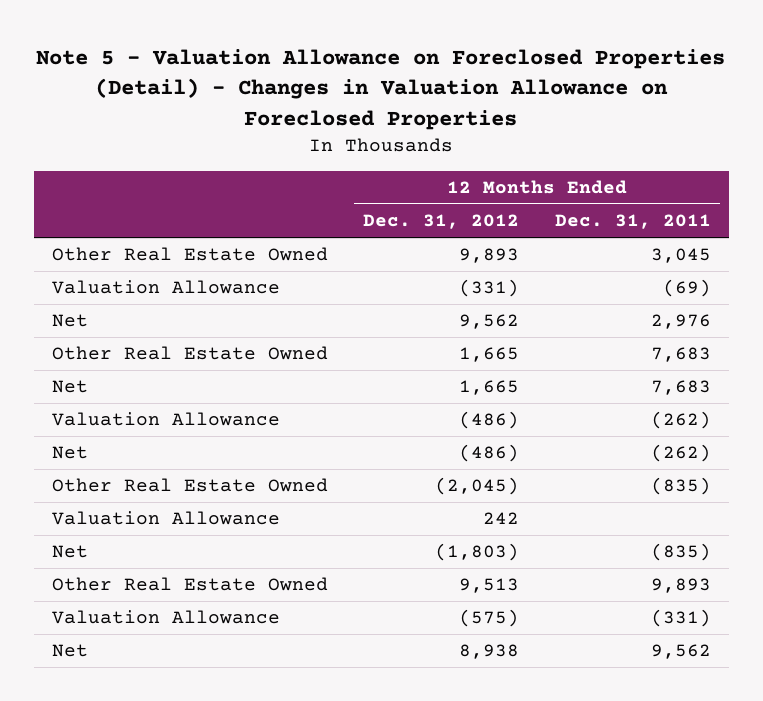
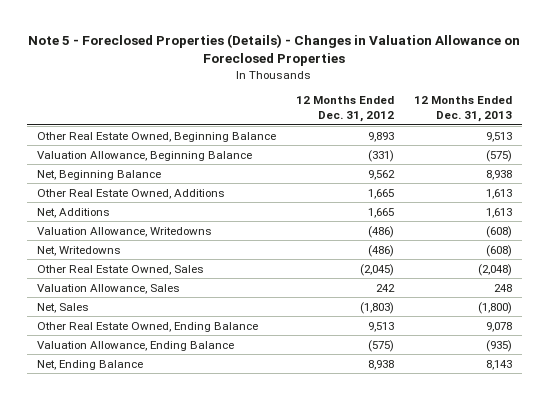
[36,49,726,130] Note 5 - Valuation Allowance on Foreclosed Properties (Detail) - Changes in Valuation Allowance on Foreclosed Properties -> [28,33,521,67] Note 5 - Foreclosed Properties (Details) - Changes in Valuation Allowance on Foreclosed Properties
[555,214,712,230] Dec. 31, 2011 -> none
none -> [413,96,512,123] 12 Months Ended Dec. 31, 2013
[51,247,328,262] Other Real Estate Owned -> [36,131,276,142] Other Real Estate Owned, Beginning Balance
[51,280,280,295] Valuation Allowance -> [36,150,252,161] Valuation Allowance, Beginning Balance
[51,314,88,328] Net -> [36,169,161,180] Net, Beginning Balance
[51,346,328,361] Other Real Estate Owned -> [36,188,225,199] Other Real Estate Owned, Additions
[51,380,88,394] Net -> [36,207,110,218] Net, Additions
[51,412,280,427] Valuation Allowance -> [36,226,212,237] Valuation Allowance, Writedowns
[51,446,88,460] Net -> [36,245,121,256] Net, Writedowns
[51,478,328,493] Other Real Estate Owned -> [36,264,204,275] Other Real Estate Owned, Sales
[51,511,280,526] Valuation Allowance -> [36,283,180,294] Valuation Allowance, Sales
[51,545,88,559] Net -> [36,302,89,313] Net, Sales
[51,577,328,592] Other Real Estate Owned -> [36,321,258,332] Other Real Estate Owned, Ending Balance
[51,610,280,625] Valuation Allowance -> [36,340,234,351] Valuation Allowance, Ending Balance
[51,644,88,658] Net -> [36,359,143,370] Net, Ending Balance

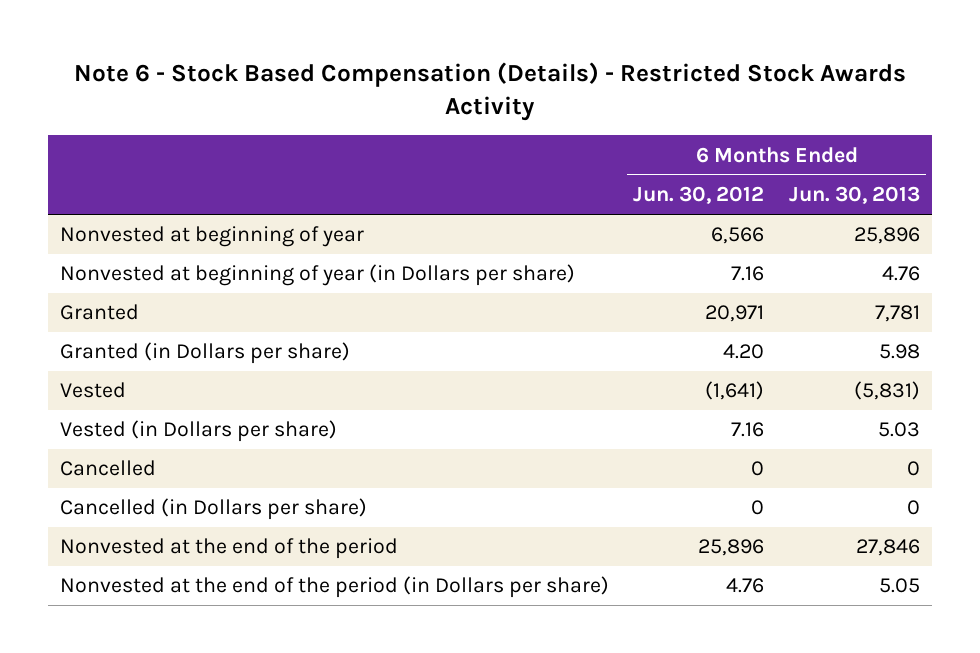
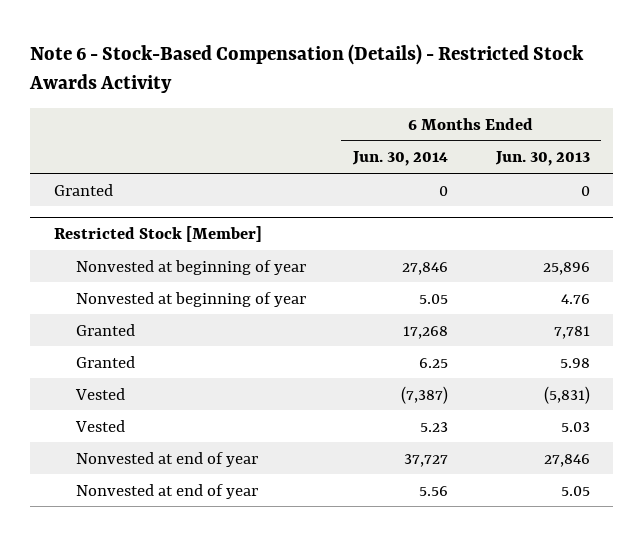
[73,61,906,122] Note 6 - Stock Based Compensation (Details) - Restricted Stock Awards Activity -> [29,43,585,94] Note 6 - Stock-Based Compensation (Details) - Restricted Stock Awards Activity
[633,186,765,205] Jun. 30, 2012 -> none
none -> [352,151,449,167] Jun. 30, 2014
none -> [53,183,113,196] Granted
none -> [53,226,262,243] Restricted Stock [Member]
[59,264,575,287] Nonvested at beginning of year (in Dollars per share) -> [75,291,306,307] Nonvested at beginning of year
[59,342,350,365] Granted (in Dollars per share) -> [75,355,135,368] Granted
[59,460,156,477] Cancelled -> none
[59,498,367,521] Cancelled (in Dollars per share) -> none
[59,420,337,443] Vested (in Dollars per share) -> [74,419,125,432] Vested
[59,538,398,560] Nonvested at the end of the period -> [75,451,258,467] Nonvested at end of year
[59,576,609,599] Nonvested at the end of the period (in Dollars per share) -> [75,483,258,499] Nonvested at end of year

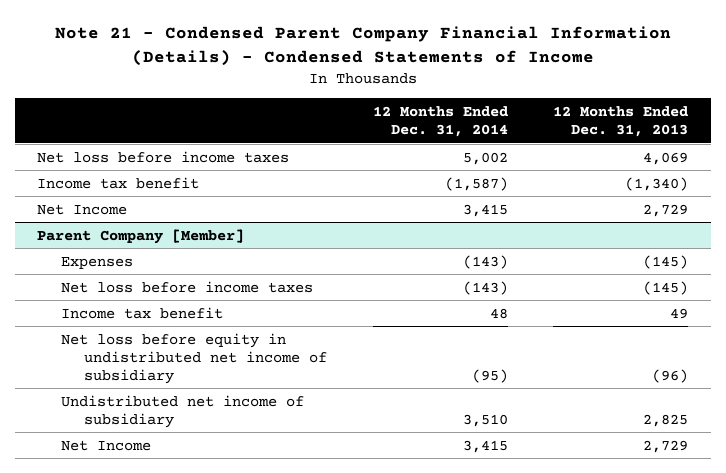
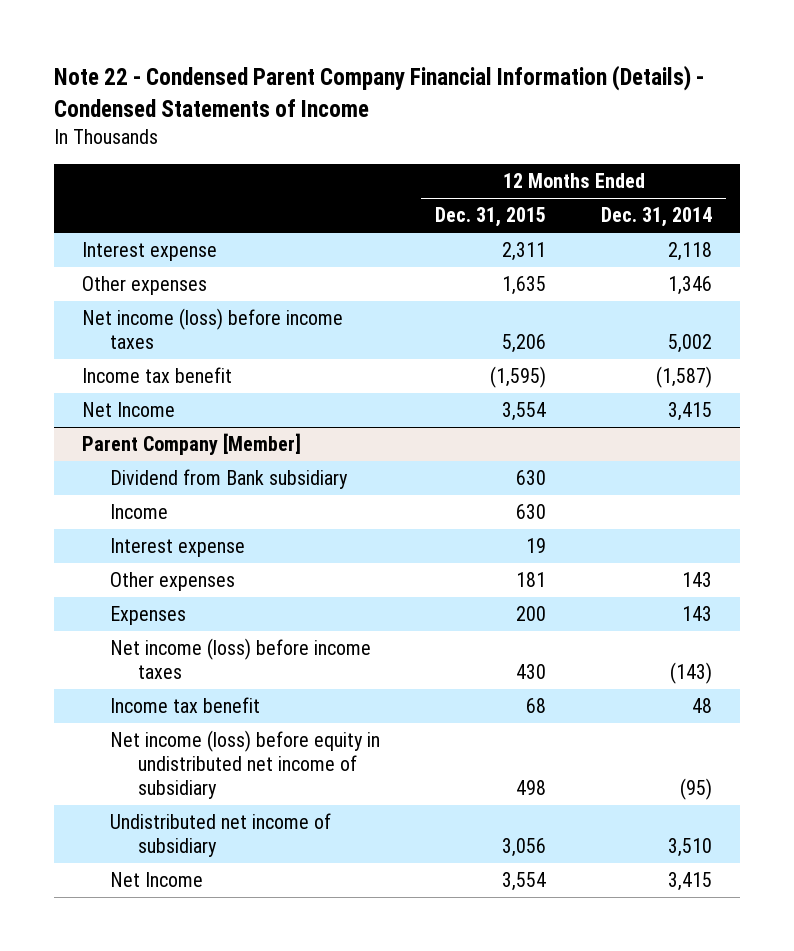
[54,26,671,67] Note 21 - Condensed Parent Company Financial Information (Details) - Condensed Statements of Income -> [54,65,705,117] Note 22 - Condensed Parent Company Financial Information (Details) - Condensed Statements of Income
[553,105,689,137] 12 Months Ended Dec. 31, 2013 -> none
none -> [435,207,547,228] Dec. 31, 2015
none -> [81,242,217,262] Interest expense
none -> [81,276,207,296] Other expenses
[37,150,290,163] Net loss before income taxes -> [81,308,343,350] Net income (loss) before income taxes
none -> [109,469,348,490] Dividend from Bank subsidiary
none -> [109,504,168,520] Income
none -> [109,538,245,558] Interest expense
none -> [109,572,235,592] Other expenses
[462,254,508,269] (143) -> [682,606,713,622] 143
[60,280,313,293] Net loss before income taxes -> [109,638,371,680] Net income (loss) before income taxes
[60,332,328,384] Net loss before equity in undistributed net income of subsidiary -> [109,730,380,800] Net income (loss) before equity in undistributed net income of subsidiary

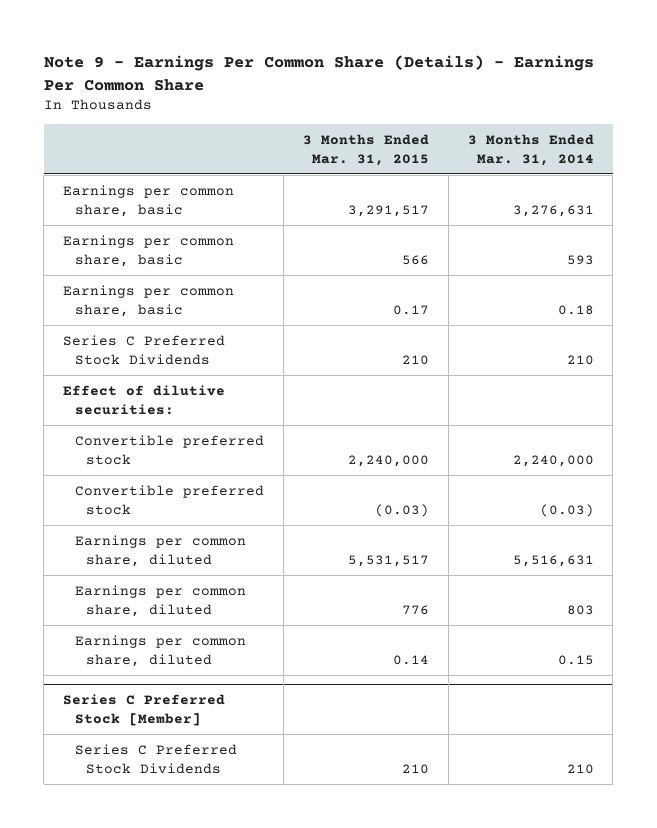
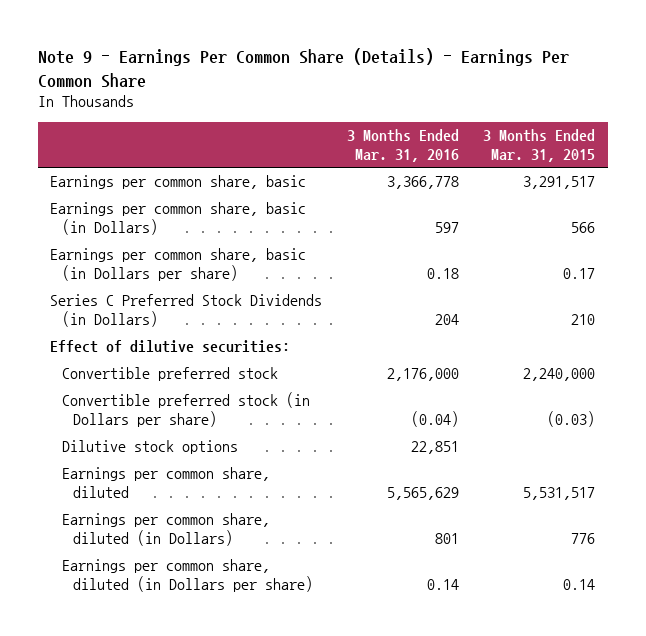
[467,133,594,166] 3 Months Ended Mar. 31, 2014 -> none
none -> [346,128,459,162] 3 Months Ended Mar. 31, 2016
[63,234,235,267] Earnings per common share, basic -> [50,202,307,236] Earnings per common share, basic (in Dollars)
[63,284,235,317] Earnings per common share, basic -> [50,248,307,282] Earnings per common share, basic (in Dollars per share)
[63,334,226,365] Series C Preferred Stock Dividends -> [50,294,323,328] Series C Preferred Stock Dividends (in Dollars)
[74,484,264,515] Convertible preferred stock -> [61,392,310,428] Convertible preferred stock (in Dollars per share)
none -> [61,440,238,455] Dilutive stock options
[63,694,226,727] Series C Preferred Stock [Member] -> none
[74,743,237,774] Series C Preferred Stock Dividends -> none
[74,584,246,617] Earnings per common share, diluted -> [61,513,270,547] Earnings per common share, diluted (in Dollars)
[74,634,246,667] Earnings per common share, diluted -> [61,559,314,593] Earnings per common share, diluted (in Dollars per share)

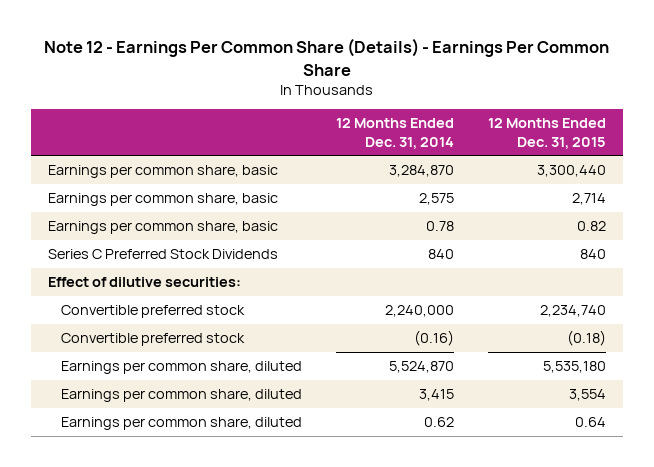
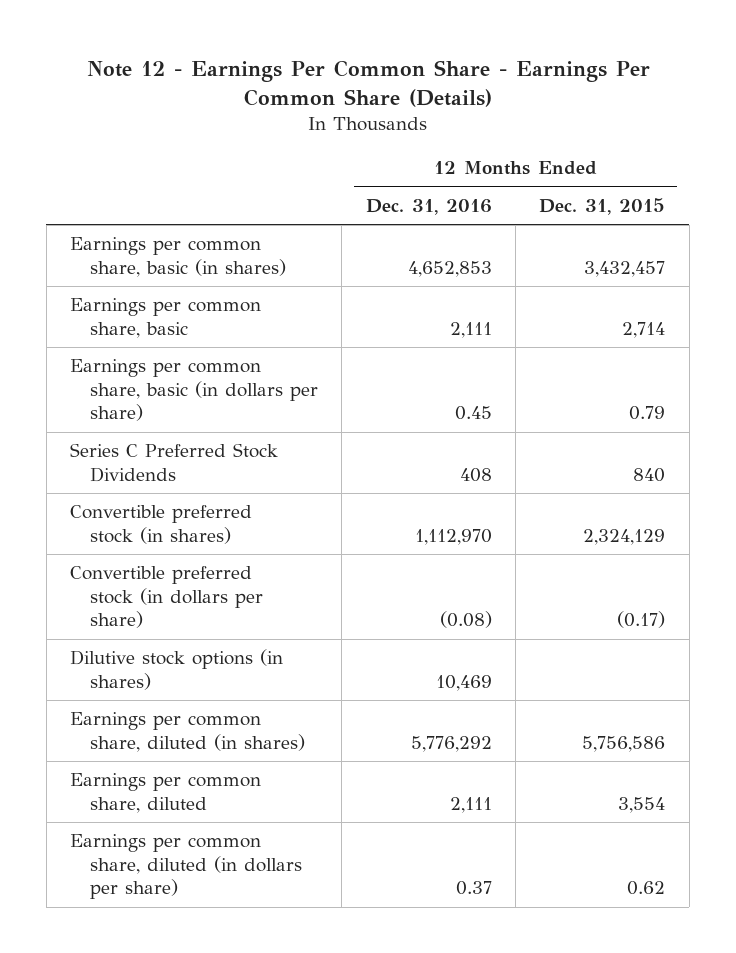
[43,38,609,76] Note 12 - Earnings Per Common Share (Details) - Earnings Per Common Share -> [86,59,650,107] Note 12 - Earnings Per Common Share - Earnings Per Common Share (Details)
[335,118,454,149] 12 Months Ended Dec. 31, 2014 -> none
none -> [365,198,492,215] Dec. 31, 2016
[48,165,279,179] Earnings per common share, basic -> [70,237,286,277] Earnings per common share, basic (in shares)
[536,165,606,178] 3,300,440 -> [584,260,666,277] 3,432,457
[48,221,279,235] Earnings per common share, basic -> [70,359,318,422] Earnings per common share, basic (in dollars per share)
[576,221,606,232] 0.82 -> [629,406,666,421] 0.79
[48,277,242,288] Effect of dilutive securities: -> none
[60,305,245,319] Convertible preferred stock -> [70,505,253,544] Convertible preferred stock (in shares)
[539,305,606,318] 2,234,740 -> [583,528,666,545] 2,324,129
[60,333,245,347] Convertible preferred stock -> [70,566,263,629] Convertible preferred stock (in dollars per share)
[566,330,606,347] (0.18) -> [617,611,666,629] (0.17)
none -> [70,649,284,690] Dilutive stock options (in shares)
[60,361,302,375] Earnings per common share, diluted -> [70,712,305,752] Earnings per common share, diluted (in shares)
[542,361,606,374] 5,535,180 -> [582,735,666,752] 5,756,586
[60,417,302,431] Earnings per common share, diluted -> [70,834,302,900] Earnings per common share, diluted (in dollars per share)
[574,417,606,428] 0.64 -> [627,881,666,896] 0.62

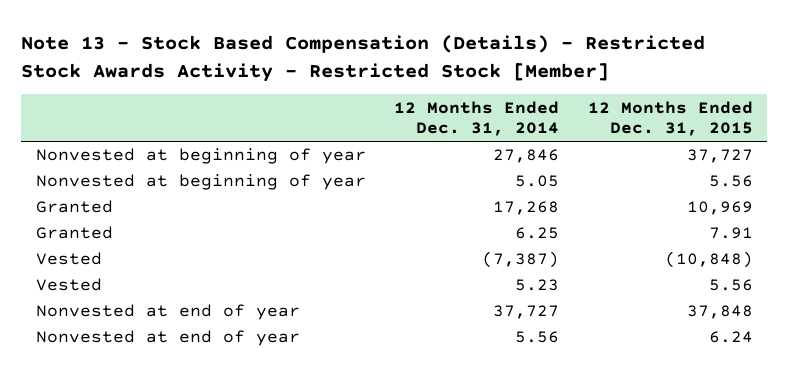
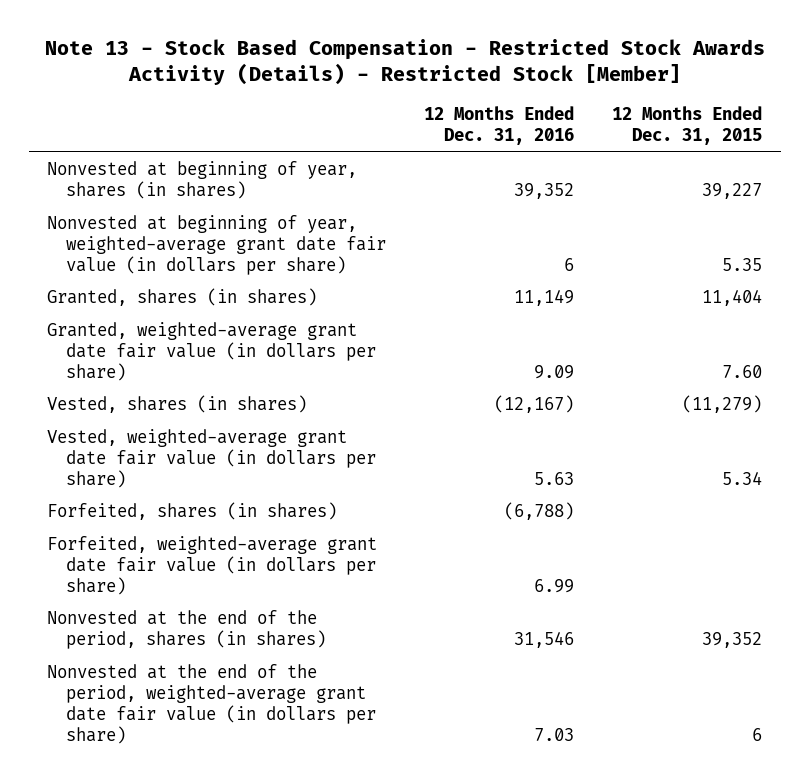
[21,35,706,82] Note 13 - Stock Based Compensation (Details) - Restricted Stock Awards Activity - Restricted Stock [Member] -> [44,38,765,86] Note 13 - Stock Based Compensation - Restricted Stock Awards Activity (Details) - Restricted Stock [Member]
[394,100,560,137] 12 Months Ended Dec. 31, 2014 -> none
none -> [424,106,575,146] 12 Months Ended Dec. 31, 2016
[35,226,113,240] Granted -> none
[35,278,102,292] Vested -> none
[35,148,366,165] Nonvested at beginning of year -> [47,161,358,200] Nonvested at beginning of year, shares (in shares)
[687,149,754,164] 37,727 -> [701,183,762,200] 39,227
[35,174,366,191] Nonvested at beginning of year -> [47,215,387,275] Nonvested at beginning of year, weighted-average grant date fair value (in dollars per share)
[709,175,754,188] 5.56 -> [721,257,762,271] 5.35
[35,200,113,214] Granted -> [47,288,318,307] Granted, shares (in shares)
[687,201,754,216] 10,969 -> [701,289,762,307] 11,404
none -> [47,322,377,381] Granted, weighted-average grant date fair value (in dollars per share)
[35,252,102,266] Vested -> [47,395,308,414] Vested, shares (in shares)
[665,251,754,269] (10,848) -> [681,395,762,414] (11,279)
none -> [47,429,377,488] Vested, weighted-average grant date fair value (in dollars per share)
none -> [47,502,338,521] Forfeited, shares (in shares)
none -> [47,536,378,595] Forfeited, weighted-average grant date fair value (in dollars per share)
[35,304,300,321] Nonvested at end of year -> [47,610,327,650] Nonvested at the end of the period, shares (in shares)
[687,305,754,320] 37,848 -> [701,632,762,649] 39,352
[35,330,300,347] Nonvested at end of year -> [47,664,377,744] Nonvested at the end of the period, weighted-average grant date fair value (in dollars per share)
[709,331,754,344] 6.24 -> [751,727,762,741] 6

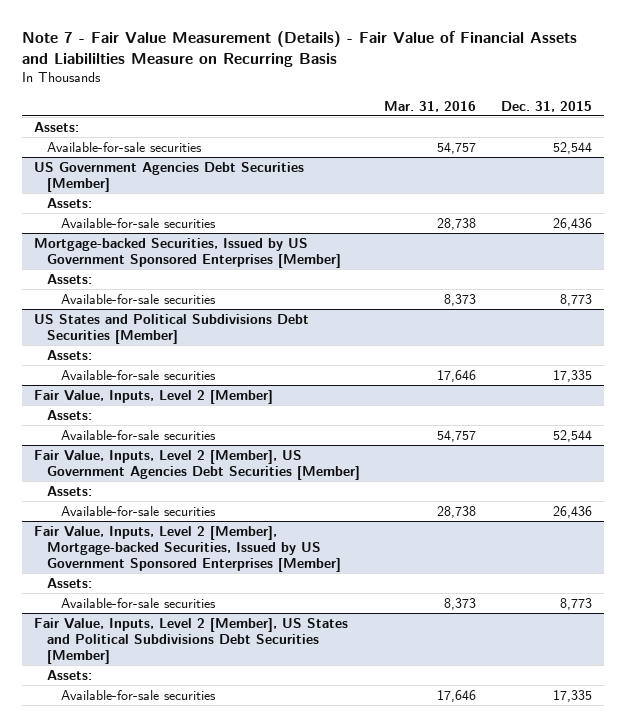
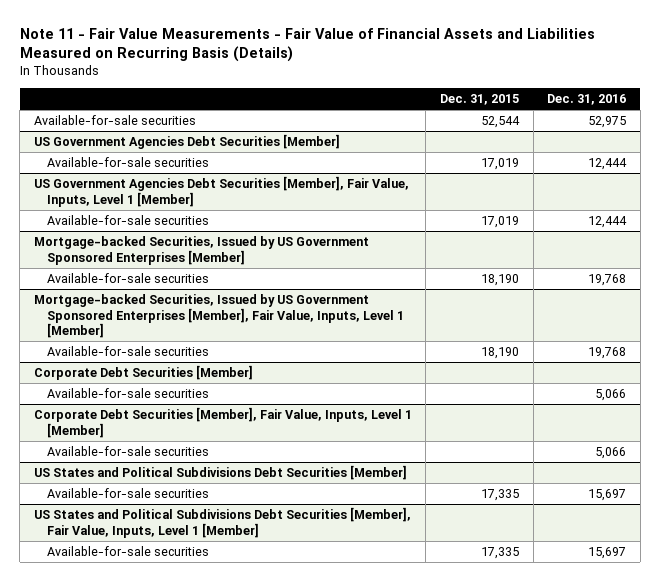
[21,30,577,67] Note 7 - Fair Value Measurement (Details) - Fair Value of Financial Assets and Liabililties Measure on Recurring Basis -> [19,27,595,63] Note 11 - Fair Value Measurements - Fair Value of Financial Assets and Liabilities Measured on Recurring Basis (Details)
[384,100,477,112] Mar. 31, 2016 -> none
none -> [547,93,627,105] Dec. 31, 2016
[33,121,79,132] Assets: -> none
[47,197,93,208] Assets: -> none
[552,217,592,230] 26,436 -> [480,158,519,171] 17,019
none -> [33,176,409,207] US Government Agencies Debt Securities [Member], Fair Value, Inputs, Level 1 [Member]
none -> [46,215,209,226] Available-for-sale securities
[47,273,93,284] Assets: -> none
[559,293,592,306] 8,773 -> [480,274,519,287] 18,190
none -> [33,294,404,339] Mortgage-backed Securities, Issued by US Government Sponsored Enterprises [Member], Fair Value, Inputs, Level 1 [Member]
none -> [46,346,209,357] Available-for-sale securities
none -> [33,365,253,381] Corporate Debt Securities [Member]
none -> [46,388,209,399] Available-for-sale securities
none -> [33,407,412,438] Corporate Debt Securities [Member], Fair Value, Inputs, Level 1 [Member]
none -> [46,446,209,457] Available-for-sale securities
[47,349,93,360] Assets: -> none
[33,389,273,404] Fair Value, Inputs, Level 2 [Member] -> none
[47,409,93,420] Assets: -> none
[60,429,216,440] Available-for-sale securities -> none
[33,449,361,480] Fair Value, Inputs, Level 2 [Member], US Government Agencies Debt Securities [Member] -> none
[47,485,93,496] Assets: -> none
[60,505,216,516] Available-for-sale securities -> none
[33,525,342,573] Fair Value, Inputs, Level 2 [Member], Mortgage-backed Securities, Issued by US Government Sponsored Enterprises [Member] -> none
[47,577,93,588] Assets: -> none
[60,597,216,608] Available-for-sale securities -> none
[47,669,93,680] Assets: -> none
[33,617,348,665] Fair Value, Inputs, Level 2 [Member], US States and Political Subdivisions Debt Securities [Member] -> [33,507,411,538] US States and Political Subdivisions Debt Securities [Member], Fair Value, Inputs, Level 1 [Member]

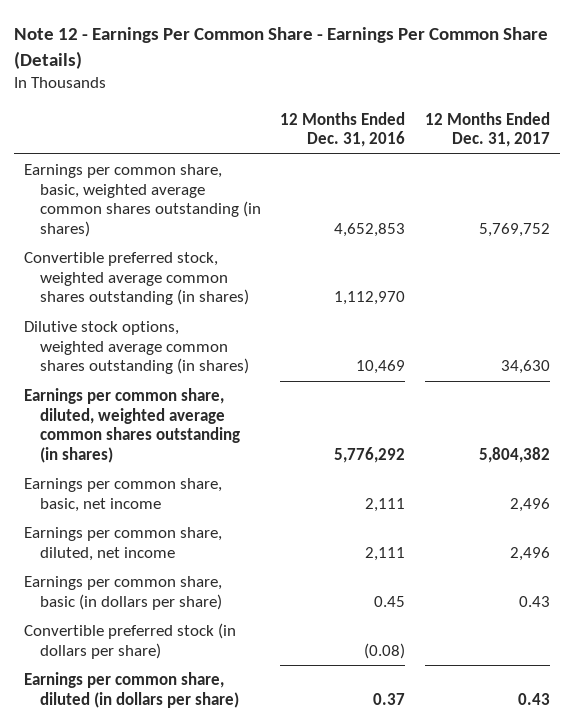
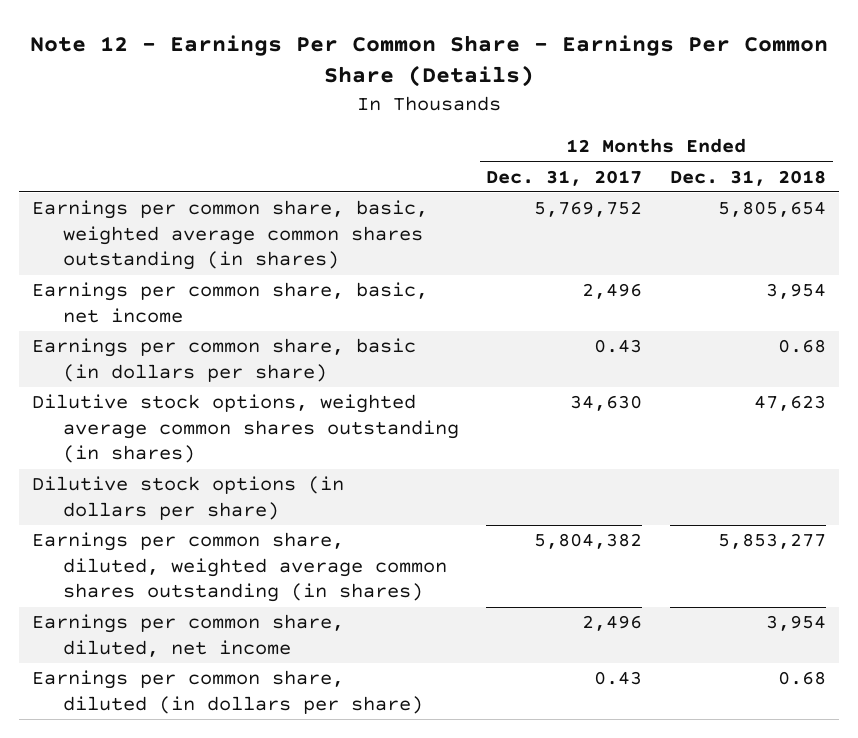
[280,111,406,148] 12 Months Ended Dec. 31, 2016 -> none
none -> [669,169,826,186] Dec. 31, 2018
[24,252,249,306] Convertible preferred stock, weighted average common shares outstanding (in shares) -> none
[24,478,223,512] Earnings per common share, basic, net income -> [32,282,429,323] Earnings per common share, basic, net income
[24,576,223,610] Earnings per common share, basic (in dollars per share) -> [32,338,417,382] Earnings per common share, basic (in dollars per share)
none -> [32,476,345,520] Dilutive stock options (in dollars per share)
[24,623,237,659] Convertible preferred stock (in dollars per share) -> none

